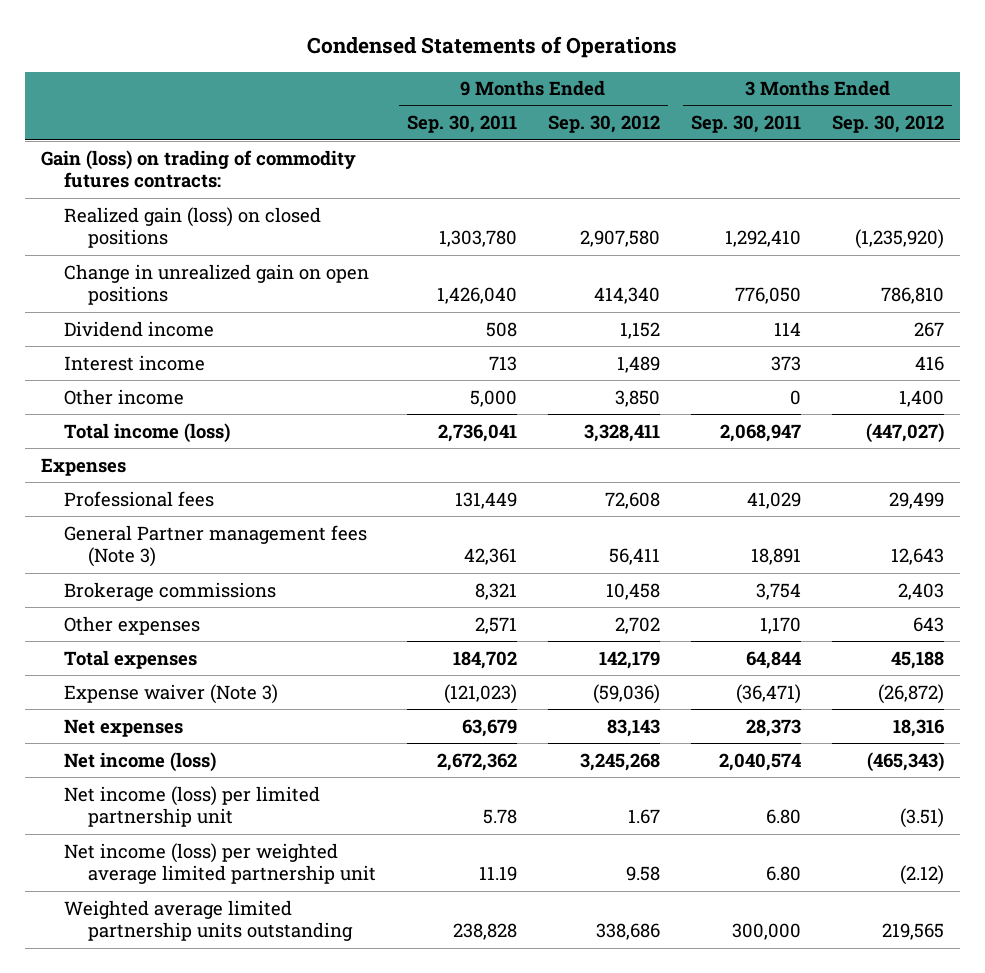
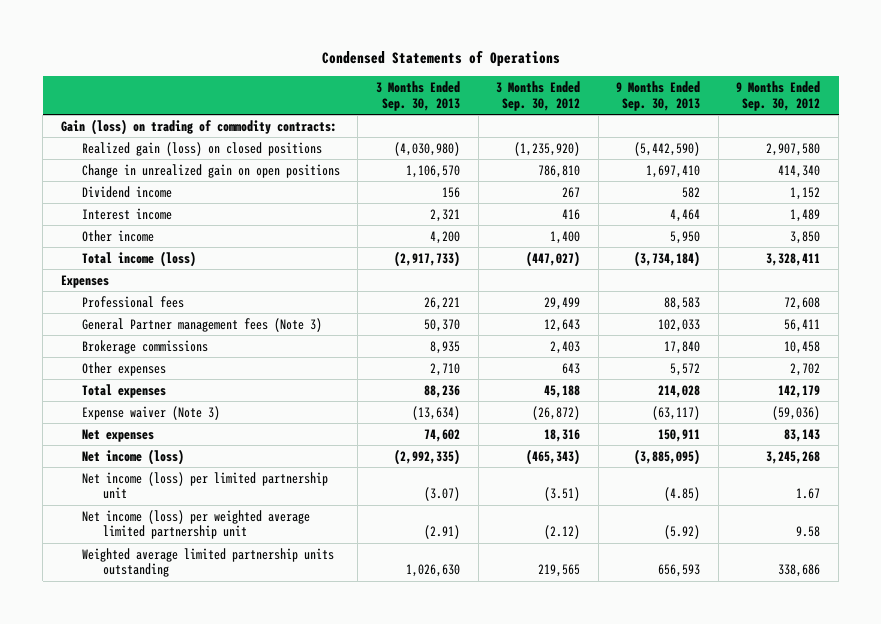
[406,115,517,134] Sep. 30, 2011 -> none
[691,115,802,134] Sep. 30, 2011 -> none
none -> [376,81,461,111] 3 Months Ended Sep. 30, 2013
none -> [616,81,701,111] 9 Months Ended Sep. 30, 2013
[40,149,356,189] Gain (loss) on trading of commodity futures contracts: -> [60,118,337,135] Gain (loss) on trading of commodity contracts:

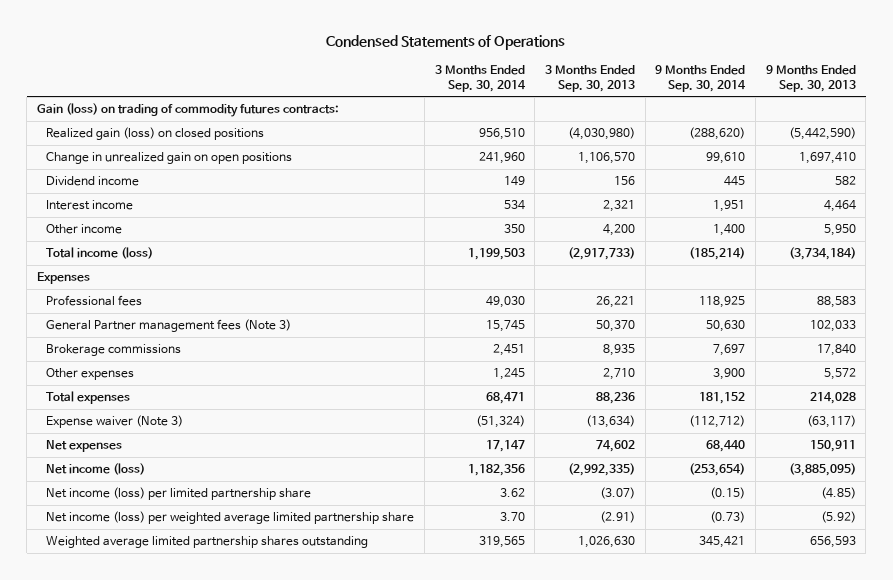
[496,81,581,111] 3 Months Ended Sep. 30, 2012 -> none
[736,81,821,111] 9 Months Ended Sep. 30, 2012 -> none
none -> [434,64,526,92] 3 Months Ended Sep. 30, 2014
none -> [655,64,747,92] 9 Months Ended Sep. 30, 2014
[60,118,337,135] Gain (loss) on trading of commodity contracts: -> [37,103,340,118] Gain (loss) on trading of commodity futures contracts:
[81,471,328,500] Net income (loss) per limited partnership unit -> [46,487,312,501] Net income (loss) per limited partnership share
[81,509,310,540] Net income (loss) per weighted average limited partnership unit -> [46,511,415,525] Net income (loss) per weighted average limited partnership share
[81,547,334,578] Weighted average limited partnership units outstanding -> [46,536,369,549] Weighted average limited partnership shares outstanding

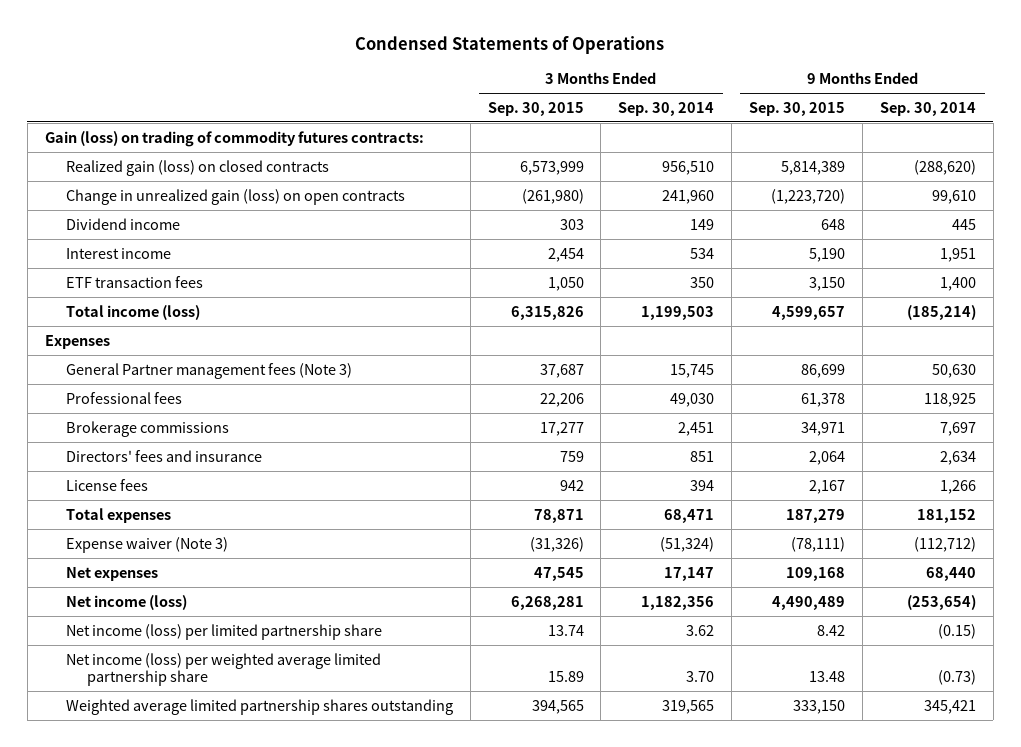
[545,64,636,92] 3 Months Ended Sep. 30, 2013 -> none
[765,64,856,92] 9 Months Ended Sep. 30, 2013 -> none
none -> [487,101,584,116] Sep. 30, 2015
none -> [749,101,846,116] Sep. 30, 2015
[46,127,265,141] Realized gain (loss) on closed positions -> [65,159,329,176] Realized gain (loss) on closed contracts
[46,152,293,165] Change in unrealized gain on open positions -> [65,188,405,205] Change in unrealized gain (loss) on open contracts
[46,224,123,235] Other income -> [65,275,203,288] ETF transaction fees
[46,295,143,307] Professional fees -> [65,391,182,404] Professional fees
[46,368,135,381] Other expenses -> none
none -> [65,449,262,462] Directors' fees and insurance
none -> [65,478,148,491] License fees

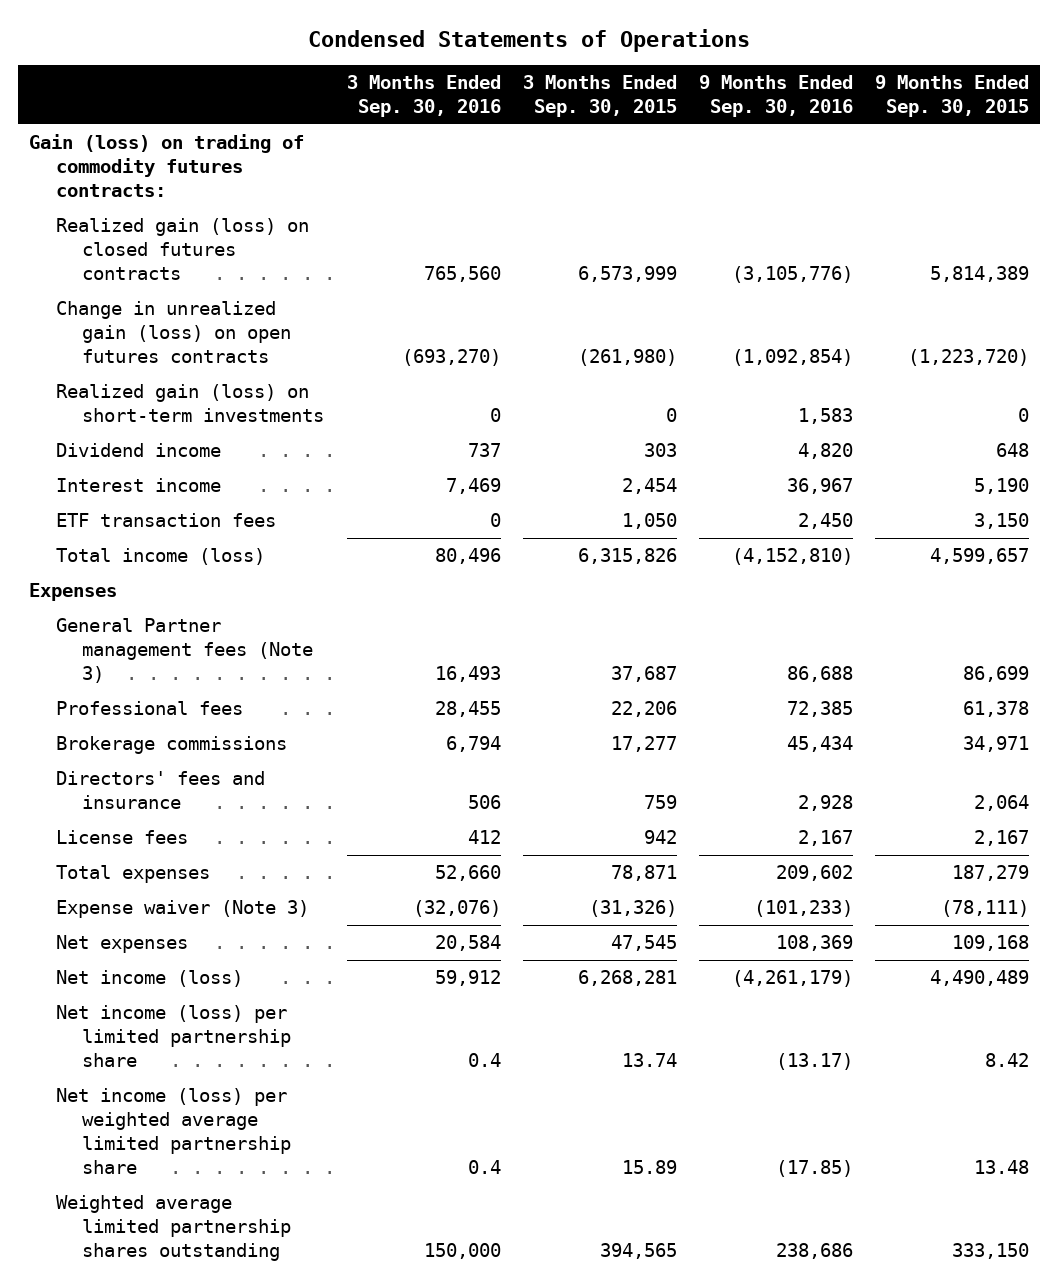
[618,101,715,116] Sep. 30, 2014 -> none
[879,101,976,116] Sep. 30, 2014 -> none
none -> [346,75,501,118] 3 Months Ended Sep. 30, 2016
none -> [698,75,853,118] 9 Months Ended Sep. 30, 2016
[65,159,329,176] Realized gain (loss) on closed contracts -> [55,218,309,281] Realized gain (loss) on closed futures contracts
[65,188,405,205] Change in unrealized gain (loss) on open contracts -> [55,301,292,364] Change in unrealized gain (loss) on open futures contracts
none -> [55,384,325,423] Realized gain (loss) on short-term investments

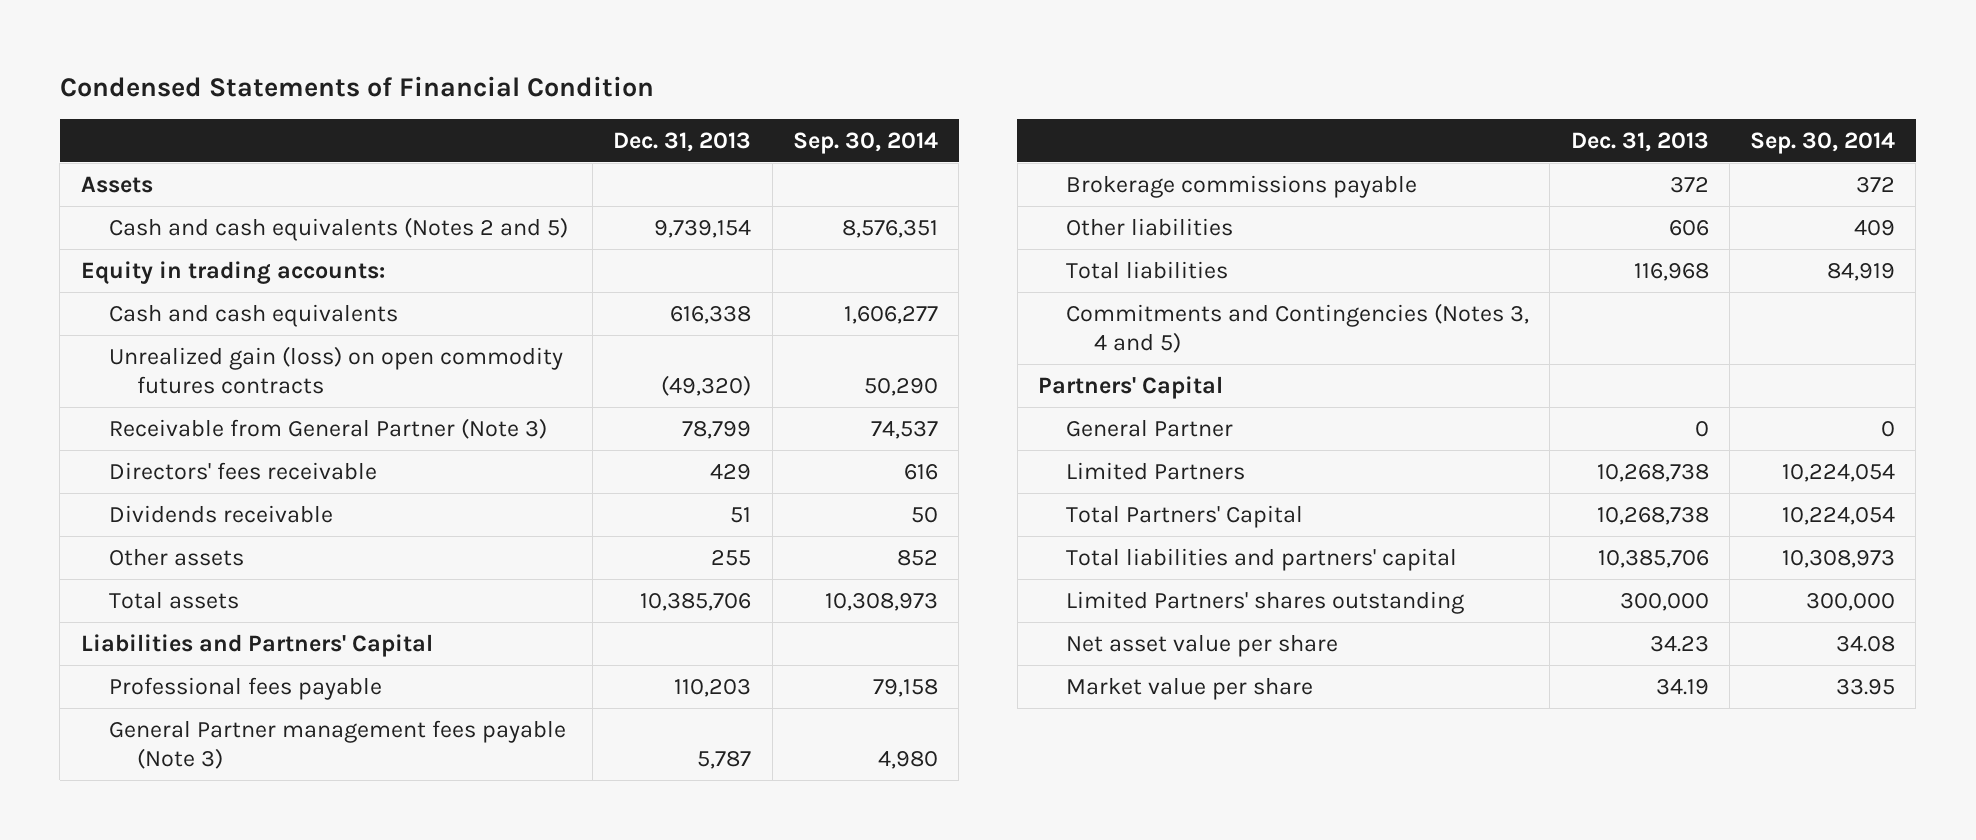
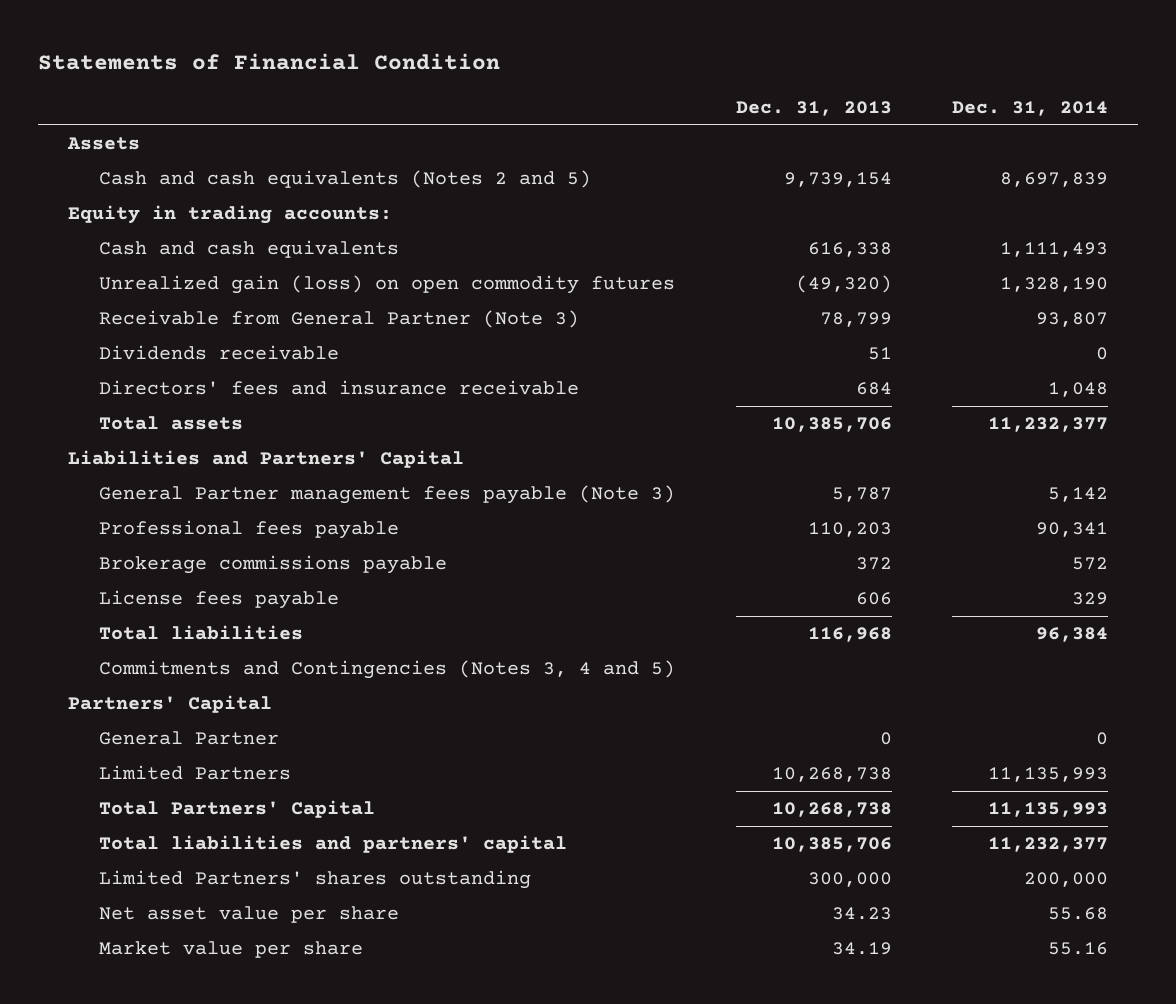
[59,75,654,97] Condensed Statements of Financial Condition -> [37,53,500,71] Statements of Financial Condition
[792,131,938,154] Sep. 30, 2014 -> none
none -> [951,100,1108,116] Dec. 31, 2014
[108,345,563,395] Unrealized gain (loss) on open commodity futures contracts -> [99,275,676,295] Unrealized gain (loss) on open commodity futures
[108,461,377,480] Directors' fees receivable -> none
[108,547,244,566] Other assets -> none
none -> [99,380,580,396] Directors' fees and insurance receivable
[108,676,382,700] Professional fees payable -> [99,520,400,540] Professional fees payable
[1065,217,1233,236] Other liabilities -> none
none -> [99,590,340,610] License fees payable

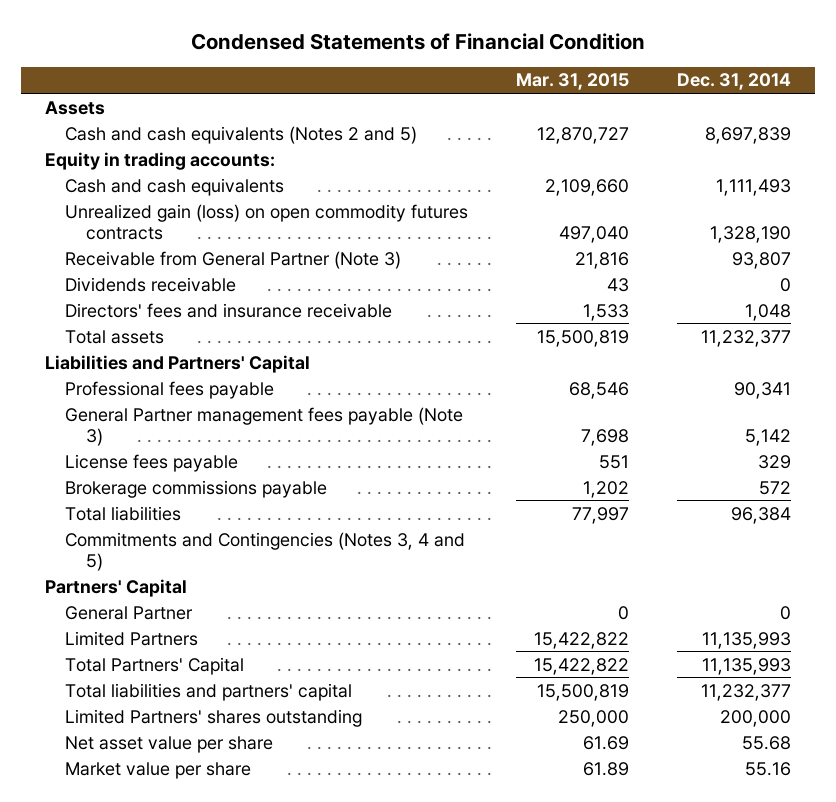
[37,53,500,71] Statements of Financial Condition -> [191,32,646,50] Condensed Statements of Financial Condition
[735,100,892,116] Dec. 31, 2013 -> none
none -> [516,73,630,91] Mar. 31, 2015
[99,275,676,295] Unrealized gain (loss) on open commodity futures -> [65,203,469,240] Unrealized gain (loss) on open commodity futures contracts
[99,485,676,505] General Partner management fees payable (Note 3) -> [65,406,464,446] General Partner management fees payable (Note 3)
[99,555,448,575] Brokerage commissions payable -> [65,479,328,498] Brokerage commissions payable

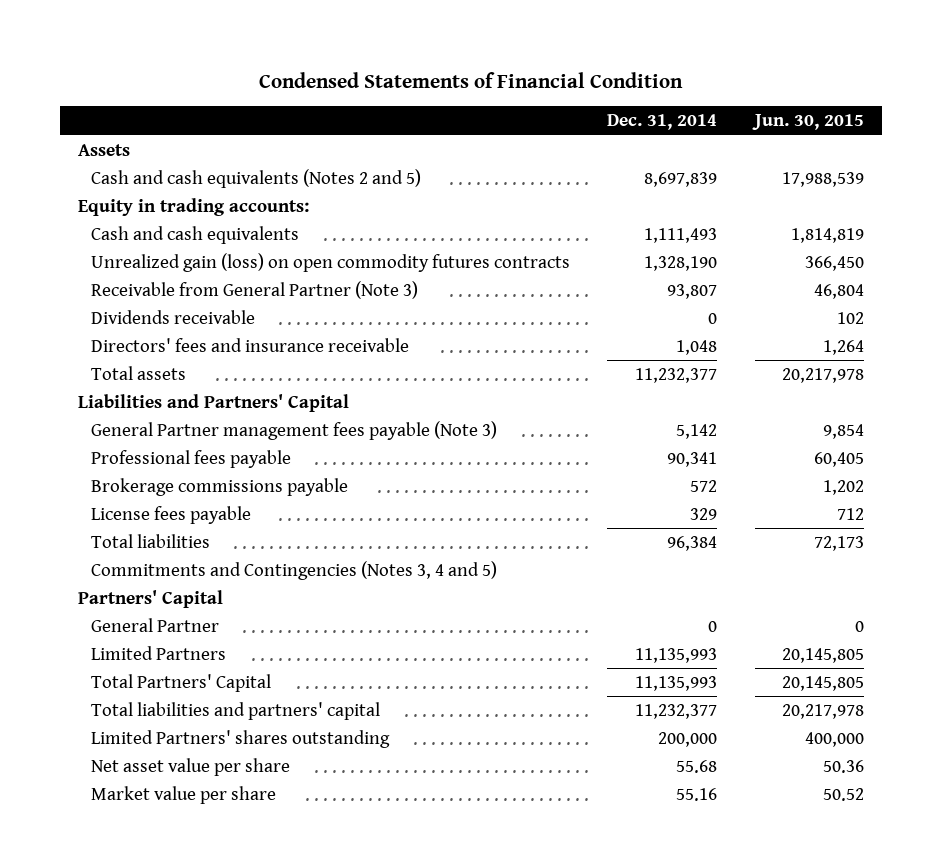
[516,73,630,91] Mar. 31, 2015 -> none
none -> [751,114,864,131] Jun. 30, 2015
[65,380,275,399] Professional fees payable -> [91,449,292,468] Professional fees payable
[65,453,239,472] License fees payable -> [91,505,252,524] License fees payable

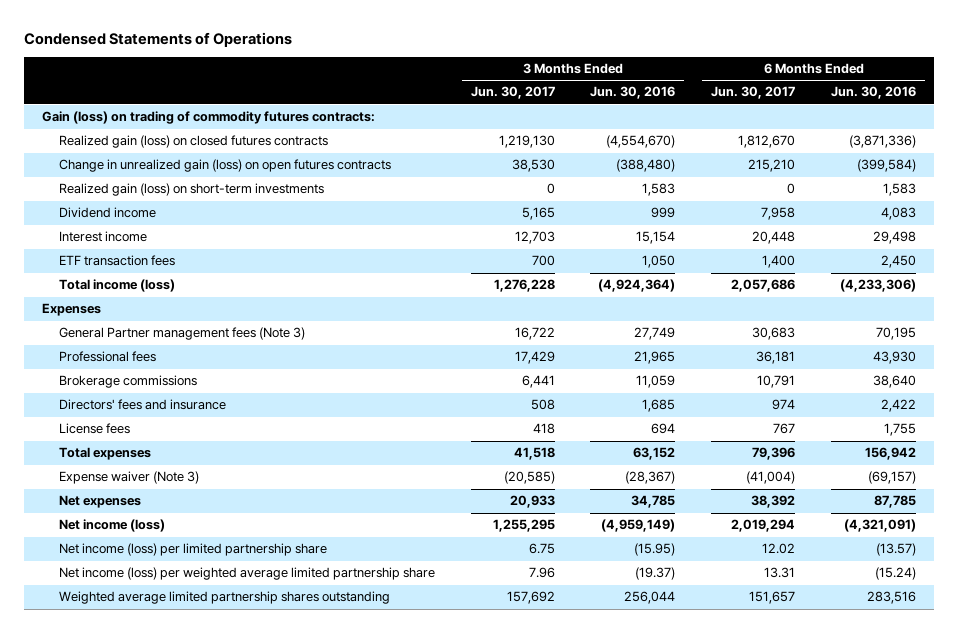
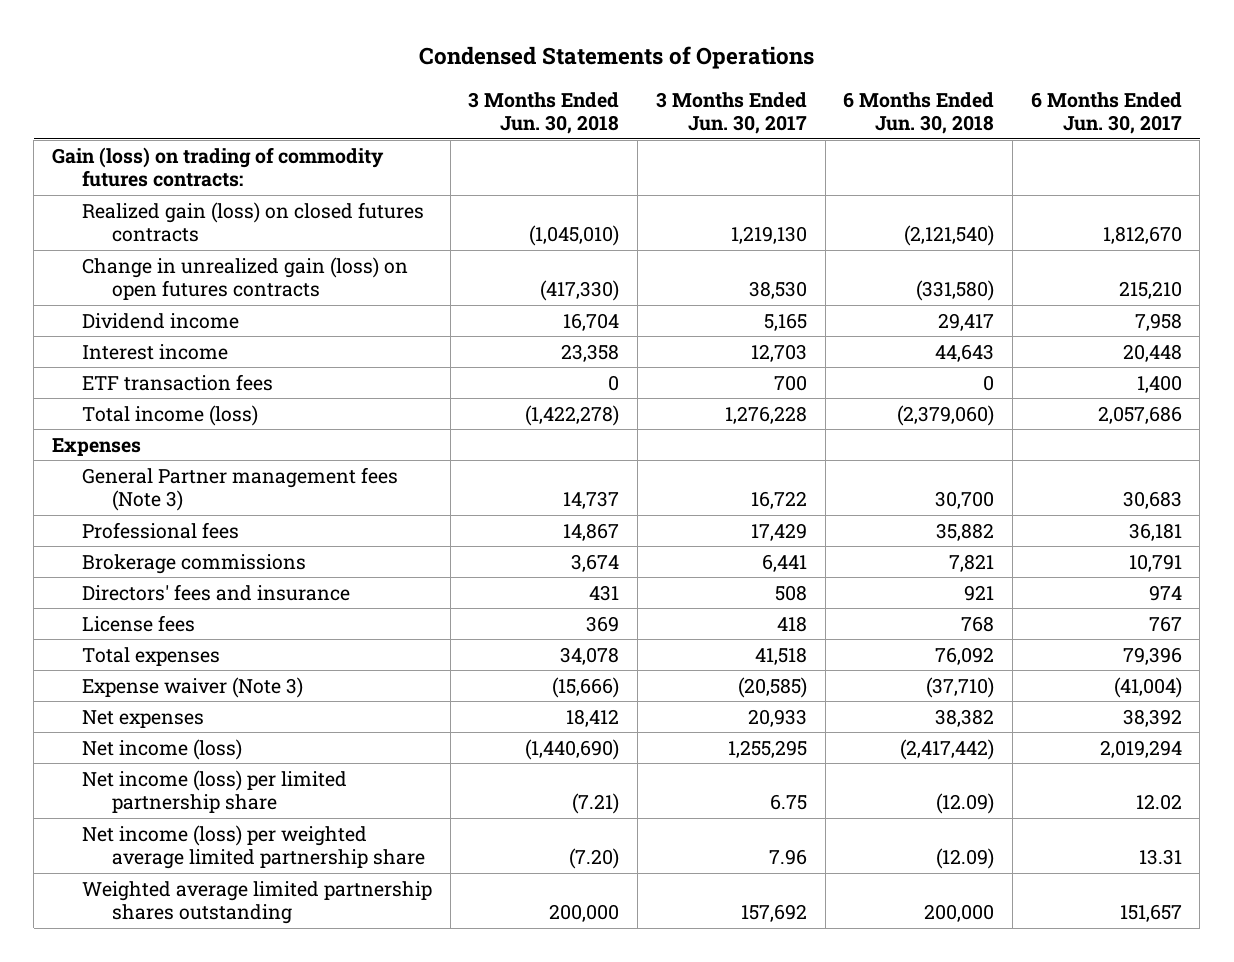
[590,86,676,100] Jun. 30, 2016 -> none
[831,86,917,100] Jun. 30, 2016 -> none
none -> [468,91,620,135] 3 Months Ended Jun. 30, 2018
none -> [843,91,995,135] 6 Months Ended Jun. 30, 2018
[58,183,324,197] Realized gain (loss) on short-term investments -> none

